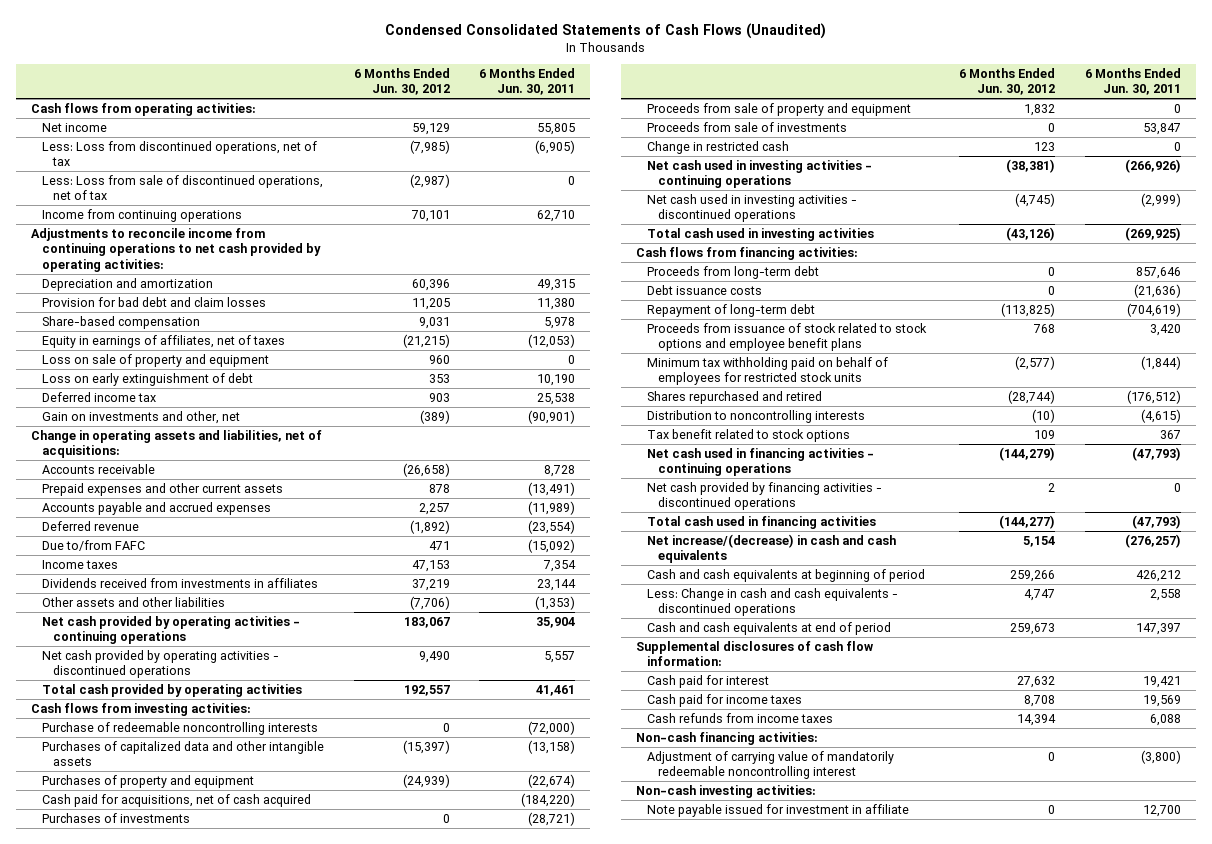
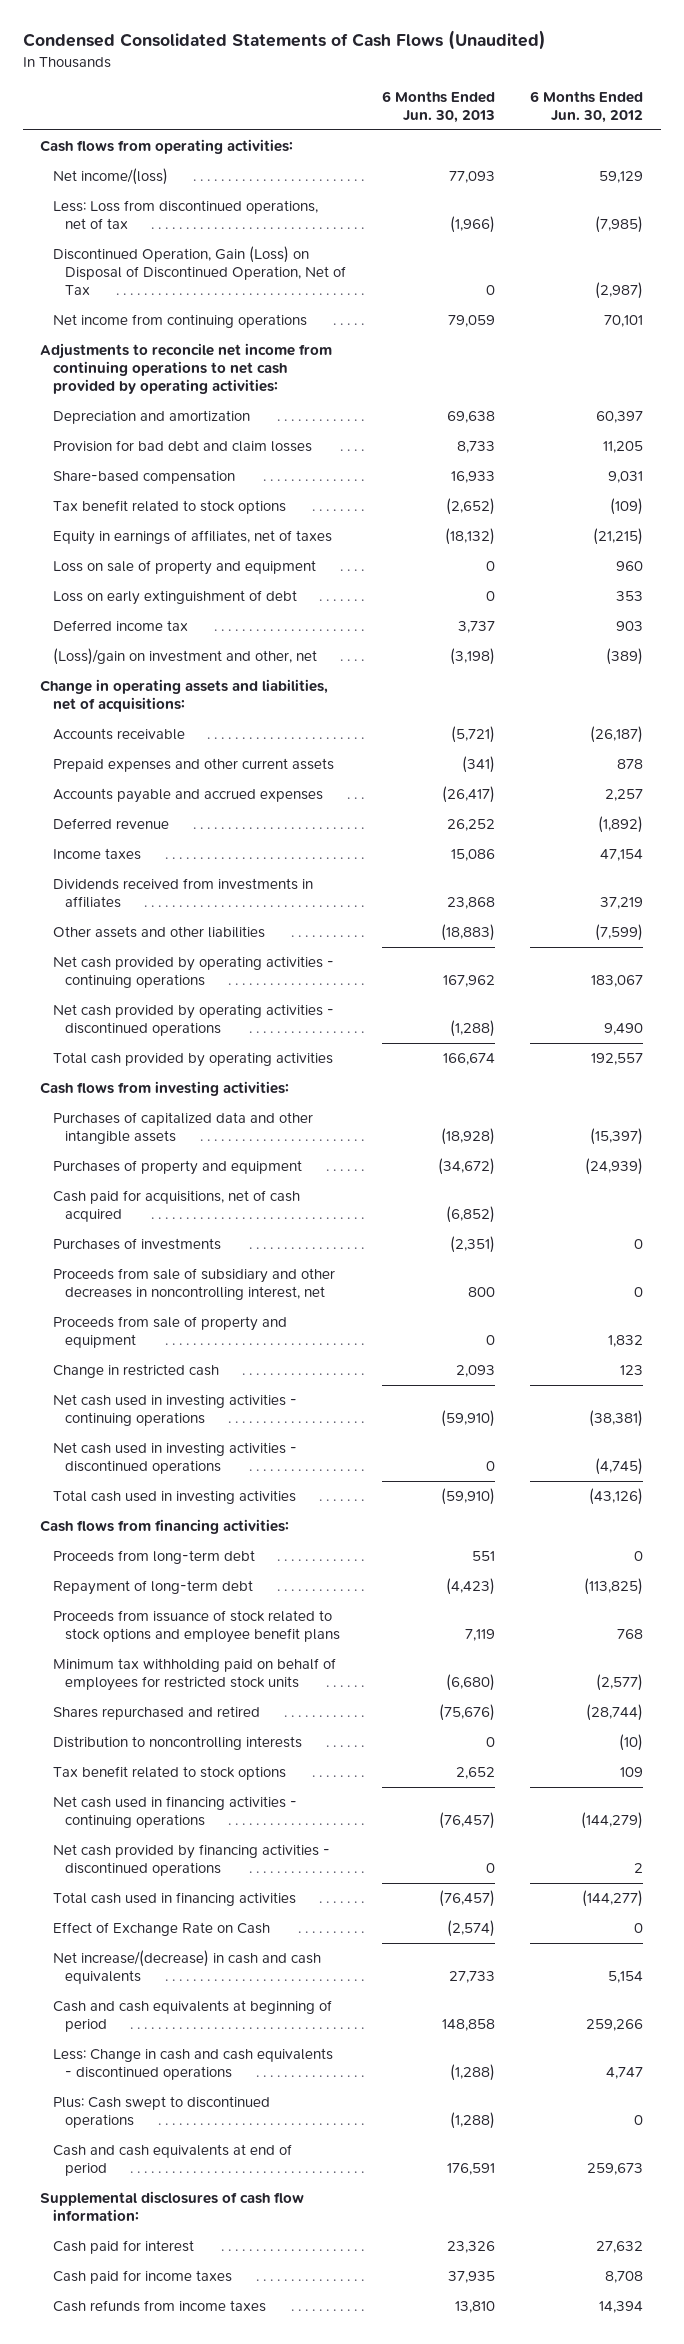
[479,68,576,96] 6 Months Ended Jun. 30, 2011 -> none
none -> [381,90,495,123] 6 Months Ended Jun. 30, 2013
[41,122,107,132] Net income -> [52,168,168,186] Net income/(loss)
[41,174,323,201] Less: Loss from sale of discontinued operations, net of tax -> [52,246,347,296] Discontinued Operation, Gain (Loss) on Disposal of Discontinued Operation, Net of Tax
[41,208,242,222] Income from continuing operations -> [52,314,307,329] Net income from continuing operations
[30,227,321,272] Adjustments to reconcile income from continuing operations to net cash provided by operating activities: -> [40,343,333,395] Adjustments to reconcile net income from continuing operations to net cash provided by operating activities:
[411,278,450,291] 60,396 -> [596,411,644,424] 60,397
none -> [52,500,286,515] Tax benefit related to stock options
[41,410,240,424] Gain on investments and other, net -> [52,648,317,666] (Loss)/gain on investment and other, net
[402,462,450,477] (26,658) -> [590,726,644,744] (26,187)
[41,539,145,551] Due to/from FAFC -> none
[411,559,450,572] 47,153 -> [600,849,644,862] 47,154
[409,595,450,610] (7,706) -> [595,924,644,942] (7,599)
[41,721,318,735] Purchase of redeemable noncontrolling interests -> none
none -> [52,1268,335,1301] Proceeds from sale of subsidiary and other decreases in noncontrolling interest, net
[647,121,848,132] Proceeds from sale of investments -> none
[647,284,763,295] Debt issuance costs -> none
none -> [52,1922,270,1937] Effect of Exchange Rate on Cash
none -> [52,2096,270,2129] Plus: Cash swept to discontinued operations
[636,731,819,745] Non-cash financing activities: -> none
[647,750,895,780] Adjustment of carrying value of mandatorily redeemable noncontrolling interest -> none
[636,784,817,798] Non-cash investing activities: -> none
[647,803,910,817] Note payable issued for investment in affiliate -> none

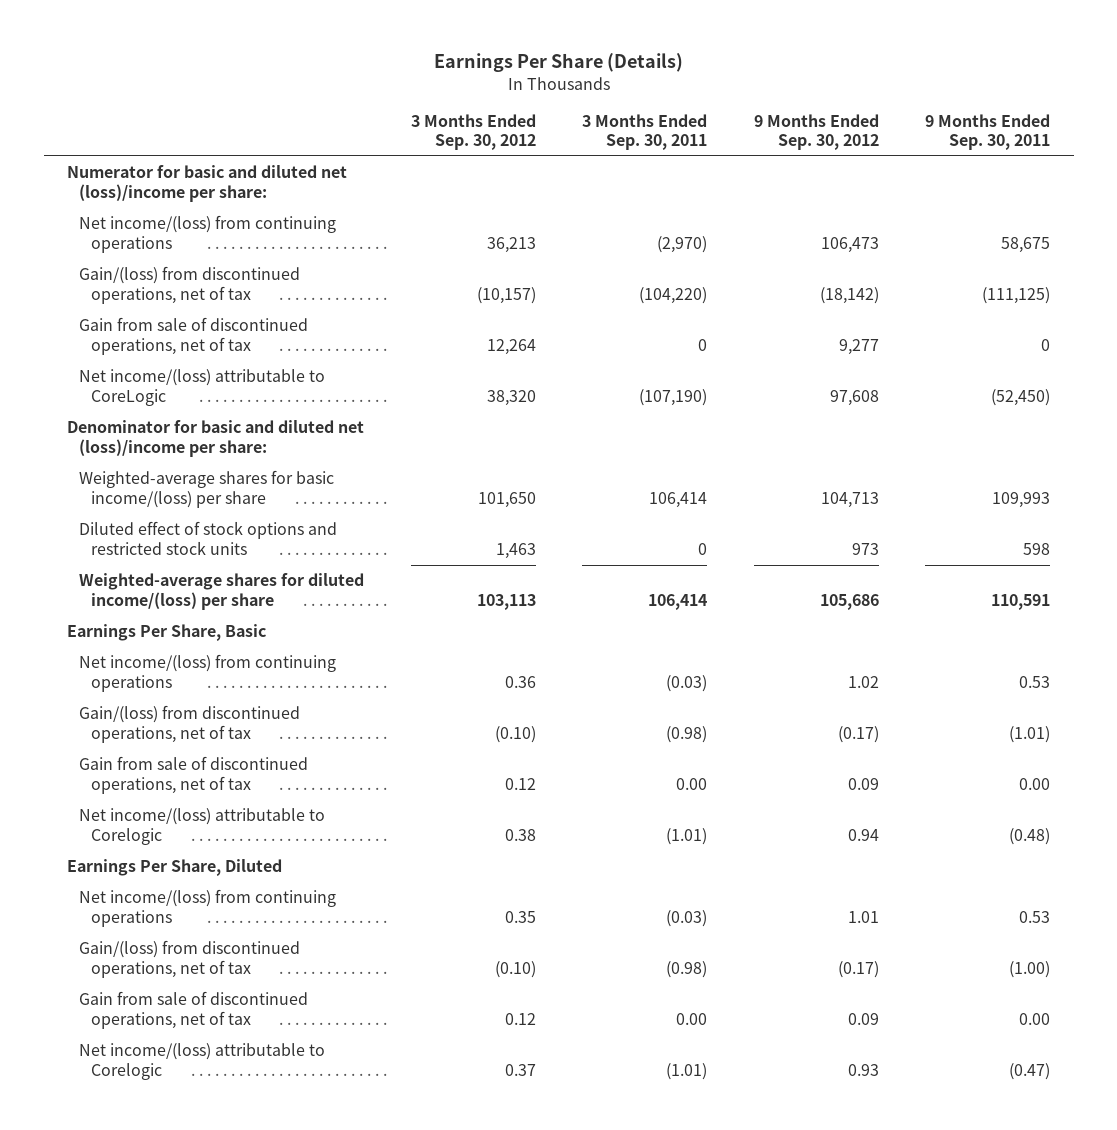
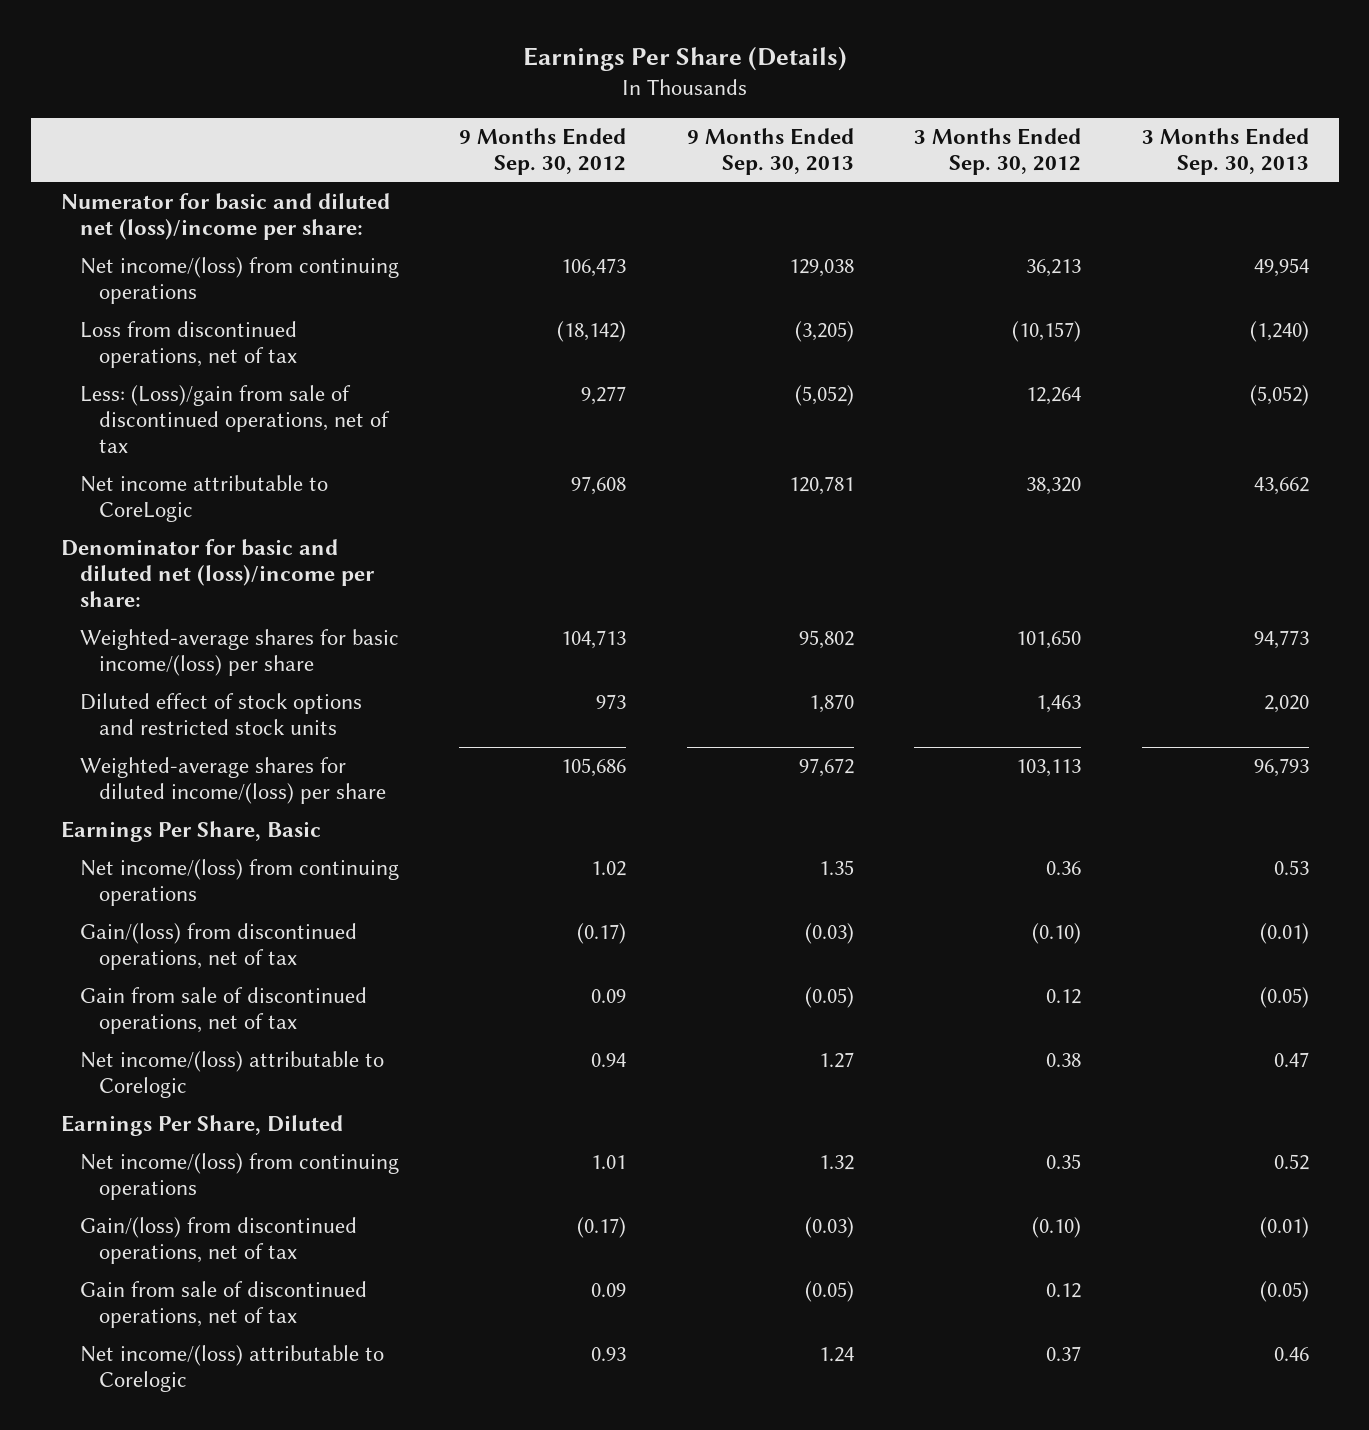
[582,113,708,150] 3 Months Ended Sep. 30, 2011 -> none
[925,113,1051,150] 9 Months Ended Sep. 30, 2011 -> none
none -> [686,127,854,175] 9 Months Ended Sep. 30, 2013
none -> [1141,127,1309,175] 3 Months Ended Sep. 30, 2013
[79,266,301,304] Gain/(loss) from discontinued operations, net of tax -> [79,321,297,369] Loss from discontinued operations, net of tax
[79,317,309,355] Gain from sale of discontinued operations, net of tax -> [79,385,390,454] Less: (Loss)/gain from sale of discontinued operations, net of tax
[79,369,326,406] Net income/(loss) attributable to CoreLogic -> [79,475,328,523] Net income attributable to CoreLogic

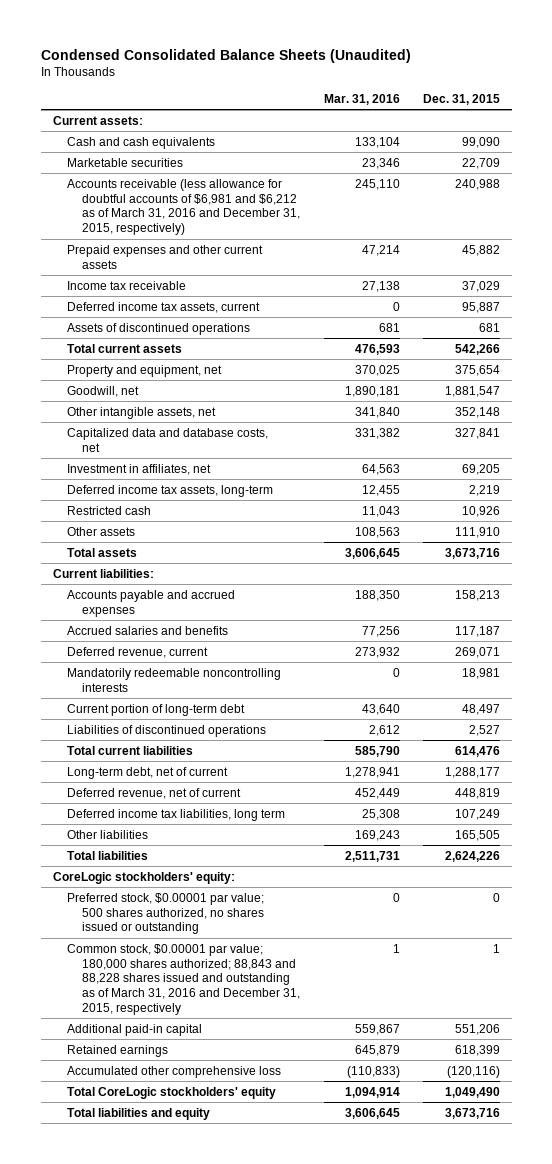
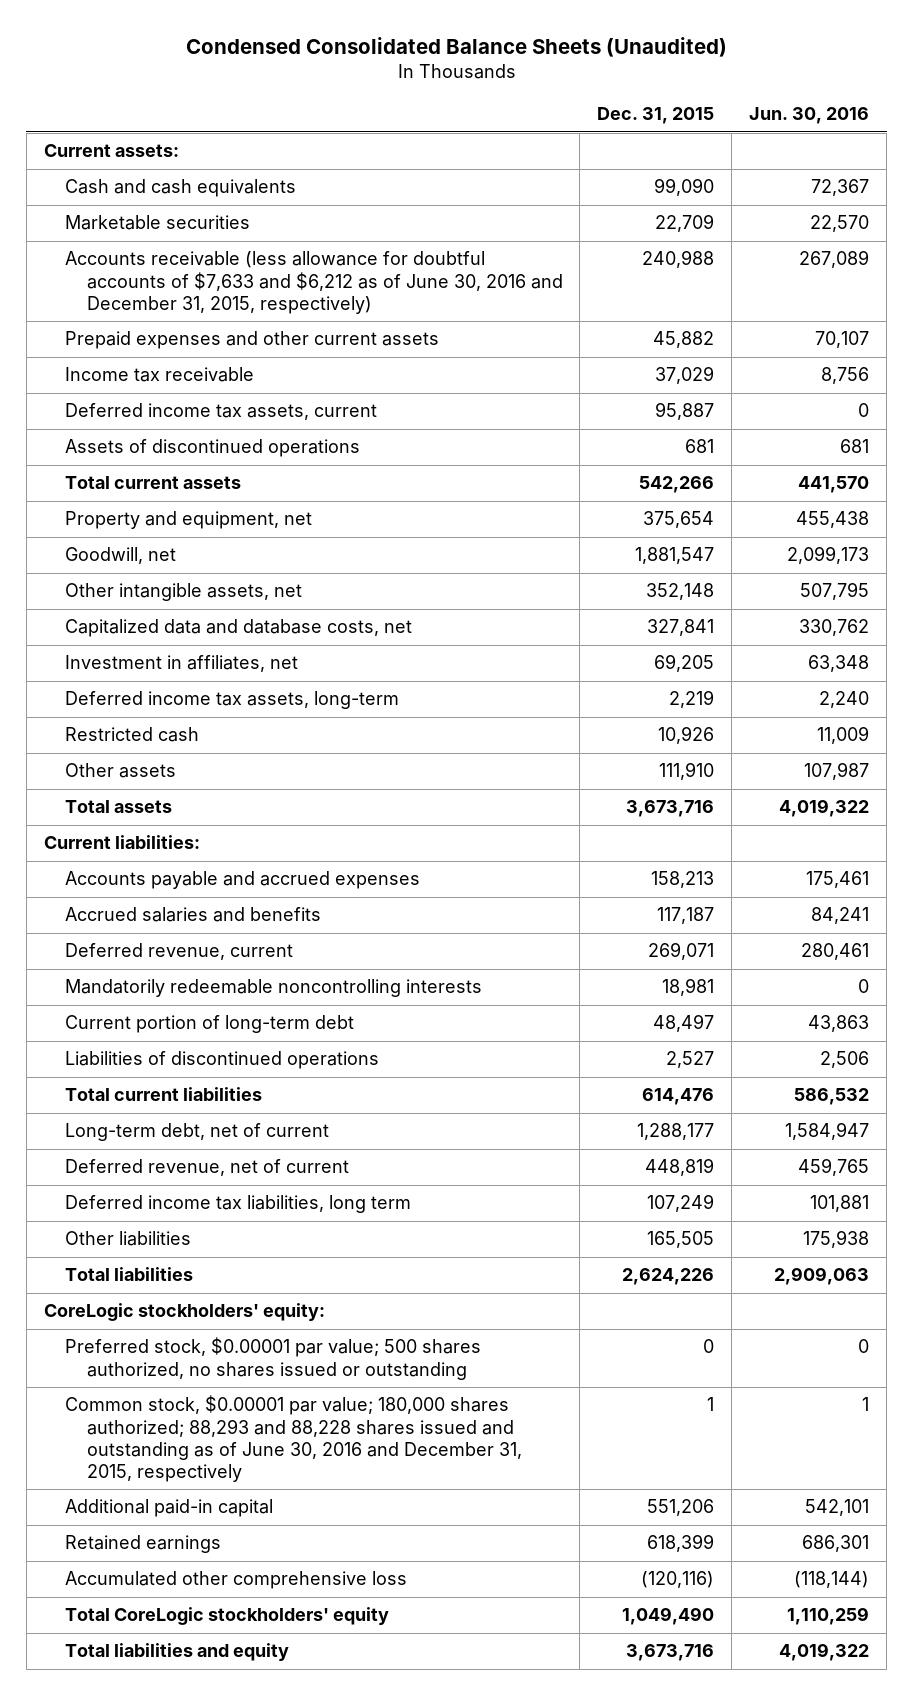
[323,94,400,106] Mar. 31, 2016 -> none
none -> [749,107,870,125] Jun. 30, 2016
[67,178,301,236] Accounts receivable (less allowance for doubtful accounts of $6,981 and $6,212 as of March 31, 2016 and December 31, 2015, respectively) -> [65,251,563,314] Accounts receivable (less allowance for doubtful accounts of $7,633 and $6,212 as of June 30, 2016 and December 31, 2015, respectively)
[67,943,301,1015] Common stock, $0.00001 par value; 180,000 shares authorized; 88,843 and 88,228 shares issued and outstanding as of March 31, 2016 and December 31, 2015, respectively -> [65,1395,522,1482] Common stock, $0.00001 par value; 180,000 shares authorized; 88,293 and 88,228 shares issued and outstanding as of June 30, 2016 and December 31, 2015, respectively

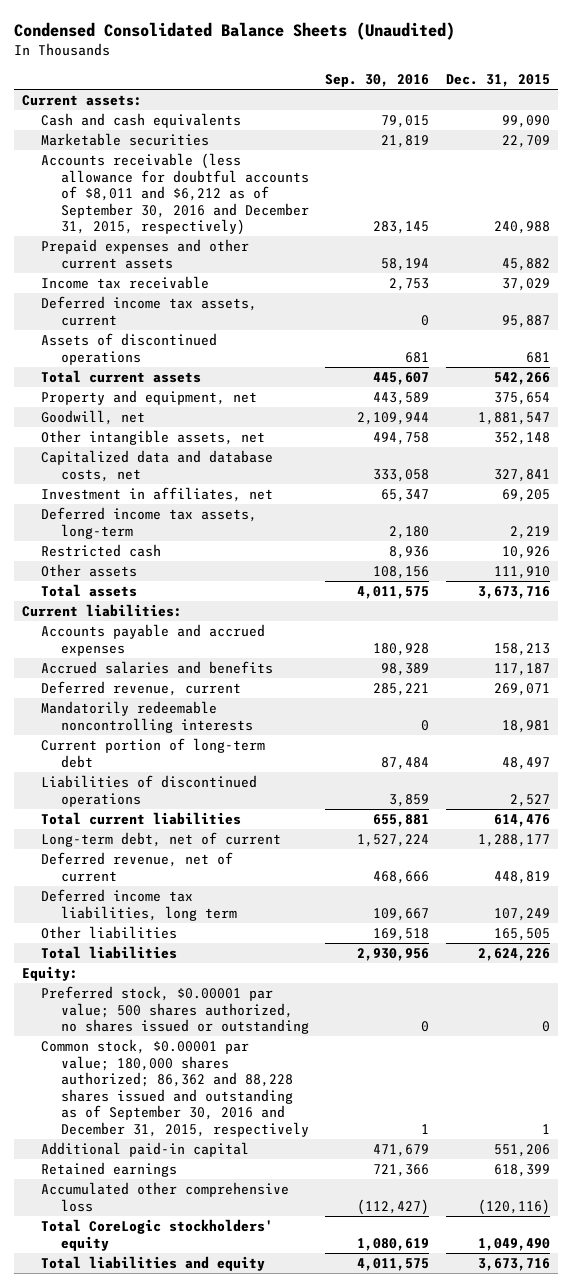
[749,107,870,125] Jun. 30, 2016 -> none
none -> [325,73,430,87] Sep. 30, 2016
[65,251,563,314] Accounts receivable (less allowance for doubtful accounts of $7,633 and $6,212 as of June 30, 2016 and December 31, 2015, respectively) -> [41,153,309,236] Accounts receivable (less allowance for doubtful accounts of $8,011 and $6,212 as of September 30, 2016 and December 31, 2015, respectively)
[43,1303,325,1322] CoreLogic stockholders' equity: -> none
none -> [21,966,78,982] Equity:
[65,1395,522,1482] Common stock, $0.00001 par value; 180,000 shares authorized; 88,293 and 88,228 shares issued and outstanding as of June 30, 2016 and December 31, 2015, respectively -> [41,1039,309,1137] Common stock, $0.00001 par value; 180,000 shares authorized; 86,362 and 88,228 shares issued and outstanding as of September 30, 2016 and December 31, 2015, respectively

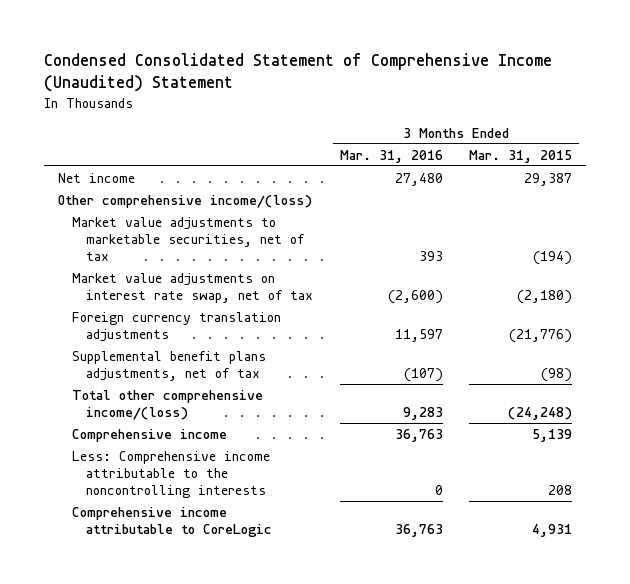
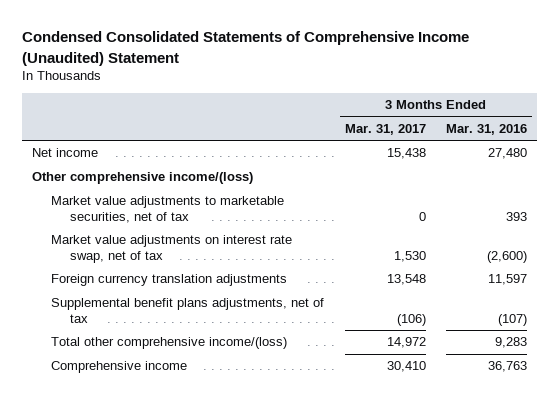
[44,53,553,93] Condensed Consolidated Statement of Comprehensive Income (Unaudited) Statement -> [22,31,470,66] Condensed Consolidated Statements of Comprehensive Income (Unaudited) Statement
[469,149,573,163] Mar. 31, 2015 -> none
none -> [344,124,426,136] Mar. 31, 2017
[71,450,270,499] Less: Comprehensive income attributable to the noncontrolling interests -> none
[71,506,273,537] Comprehensive income attributable to CoreLogic -> none

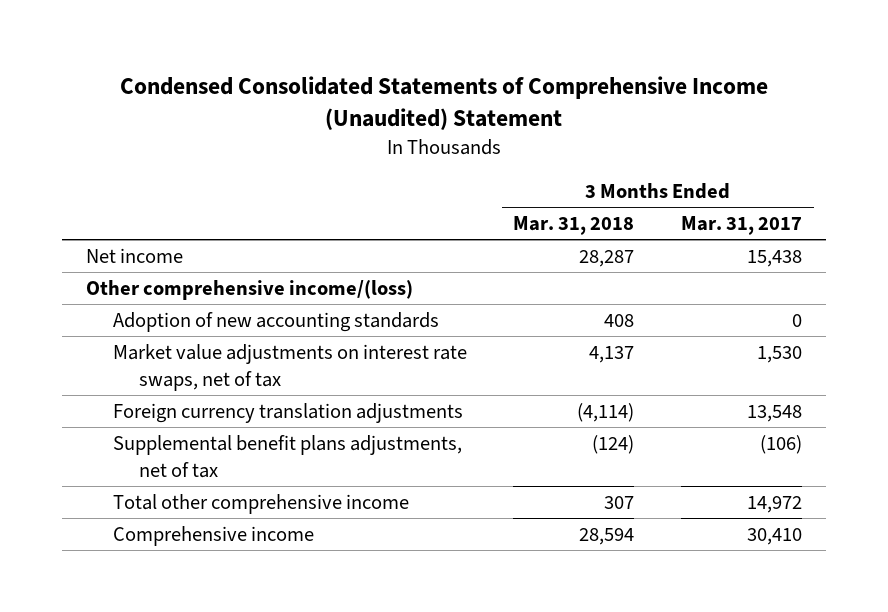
[446,124,528,136] Mar. 31, 2016 -> none
none -> [513,216,635,236] Mar. 31, 2018
[51,196,285,223] Market value adjustments to marketable securities, net of tax -> none
none -> [112,311,439,332] Adoption of new accounting standards
[51,235,293,263] Market value adjustments on interest rate swap, net of tax -> [112,343,467,391] Market value adjustments on interest rate swaps, net of tax
[51,337,288,350] Total other comprehensive income/(loss) -> [112,493,409,514] Total other comprehensive income

